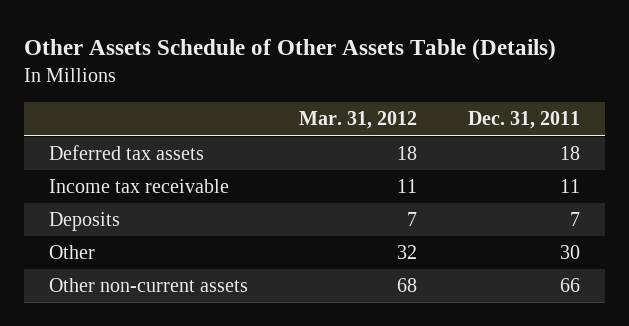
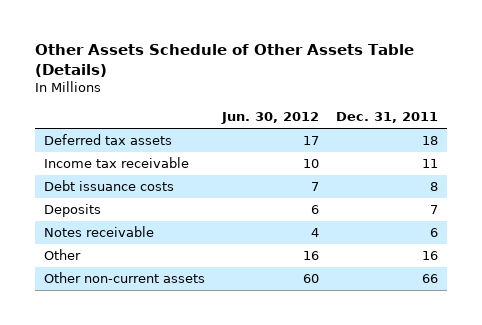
[298,111,417,130] Mar. 31, 2012 -> none
none -> [221,112,320,125] Jun. 30, 2012
none -> [44,180,175,192] Debt issuance costs
none -> [44,226,155,238] Notes receivable
[559,245,580,260] 30 -> [422,251,439,261] 16

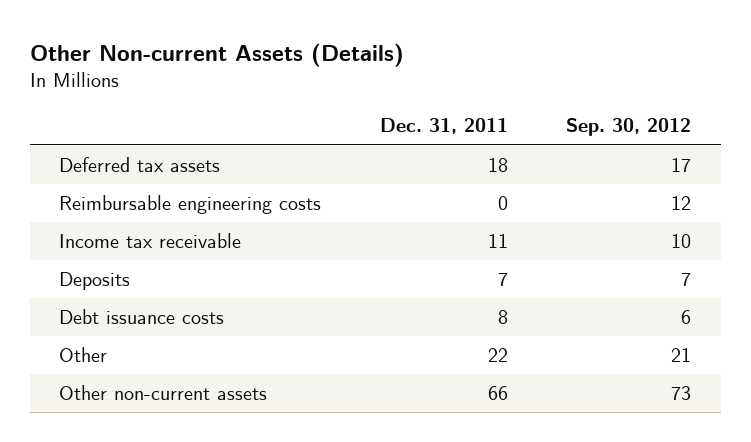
[35,44,415,78] Other Assets Schedule of Other Assets Table (Details) -> [30,42,405,67] Other Non-current Assets (Details)
[221,112,320,125] Jun. 30, 2012 -> none
none -> [566,118,692,137] Sep. 30, 2012
none -> [59,194,322,214] Reimbursable engineering costs
[44,226,155,238] Notes receivable -> none
[44,180,175,192] Debt issuance costs -> [59,308,225,324] Debt issuance costs
[422,251,439,261] 16 -> [487,347,508,362] 22

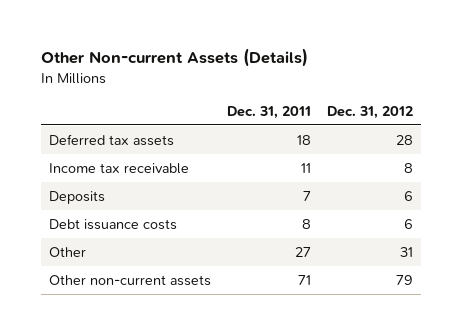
[566,118,692,137] Sep. 30, 2012 -> none
none -> [327,105,414,119] Dec. 31, 2012
[59,194,322,214] Reimbursable engineering costs -> none
[487,347,508,362] 22 -> [295,246,312,257] 27
[487,385,508,400] 66 -> [298,274,312,285] 71

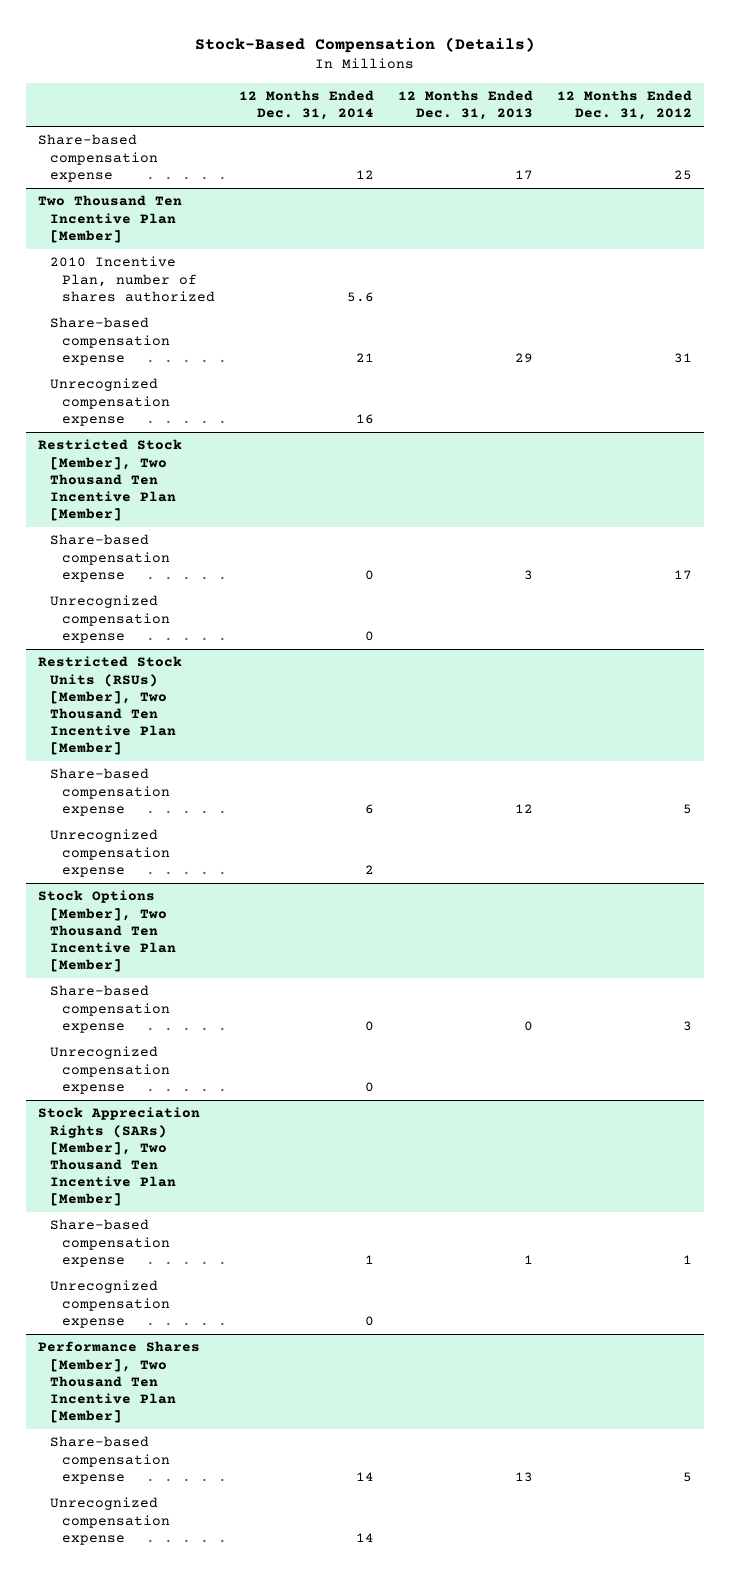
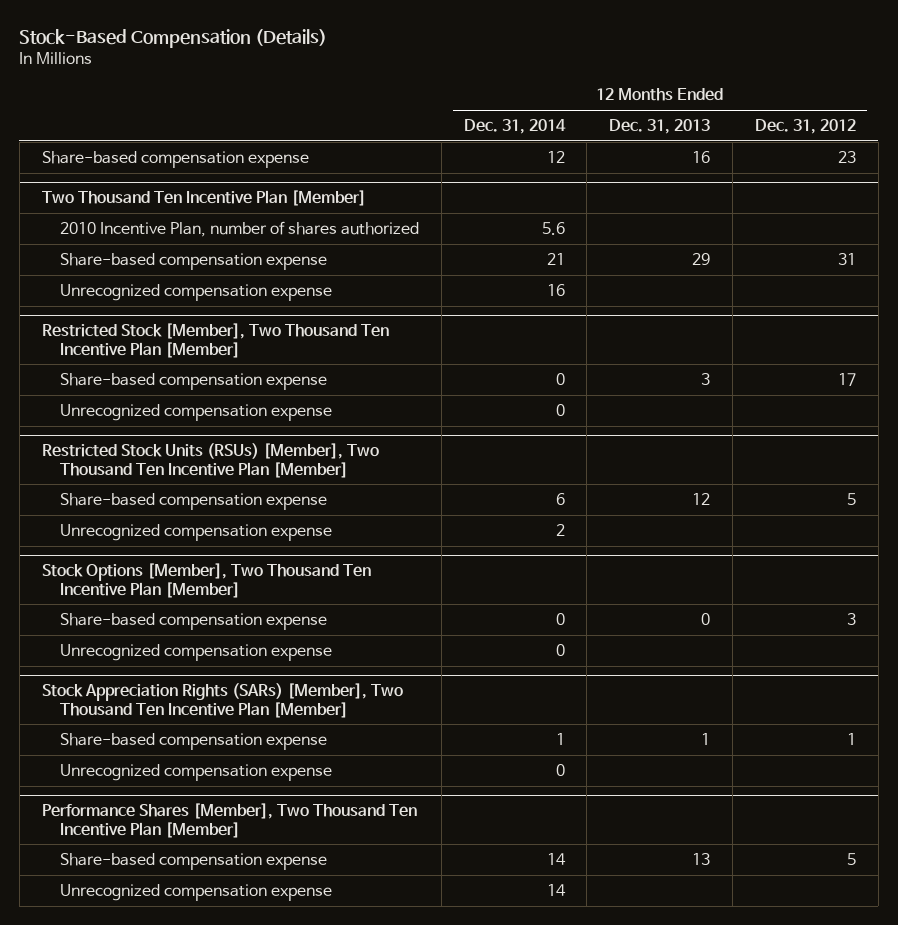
[514,169,533,180] 17 -> [692,150,711,163] 16
[673,169,692,180] 25 -> [837,150,856,163] 23

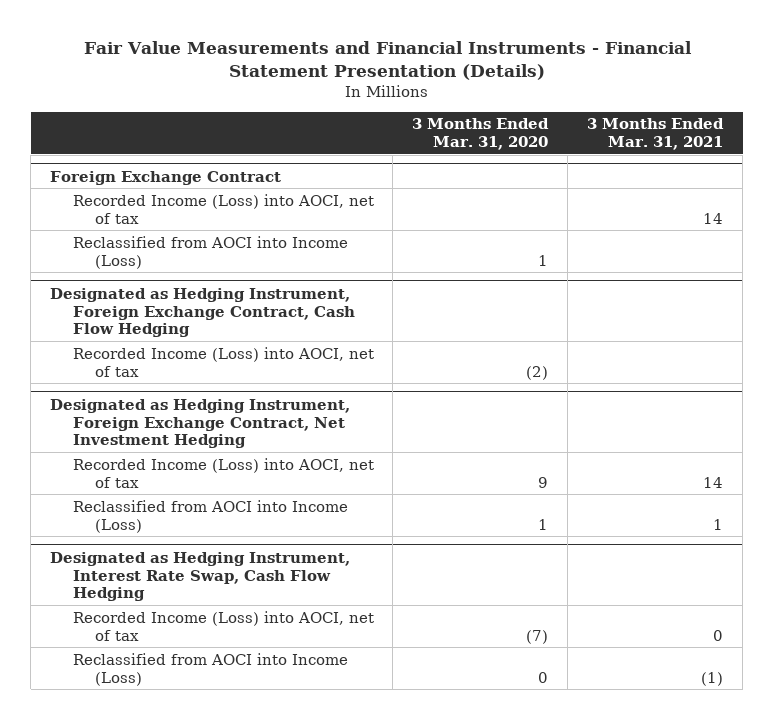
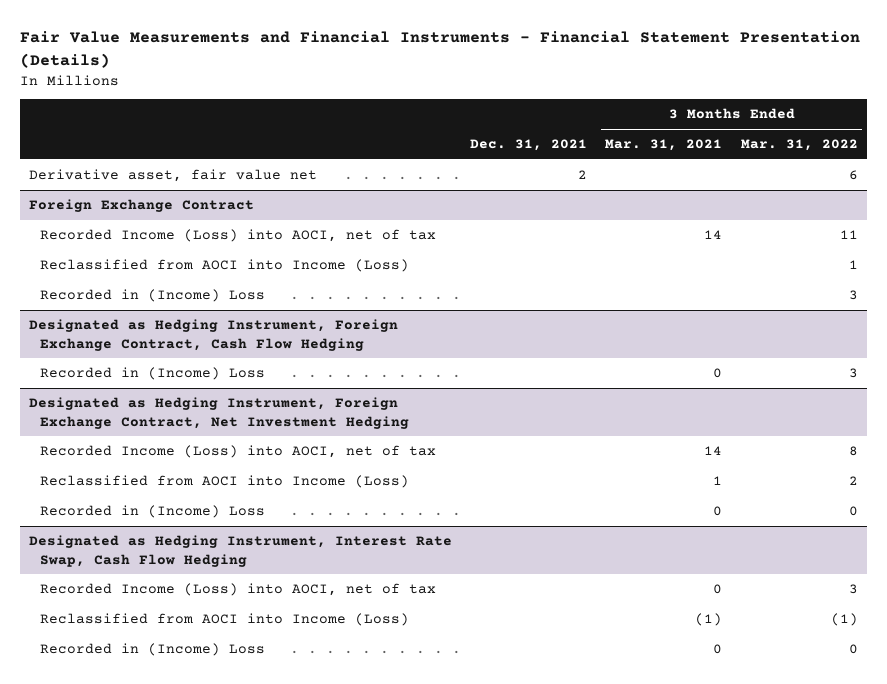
[412,118,550,151] 3 Months Ended Mar. 31, 2020 -> none
none -> [470,139,588,152] Dec. 31, 2021
none -> [740,139,858,152] Mar. 31, 2022
none -> [29,169,318,183] Derivative asset, fair value net
none -> [40,289,266,303] Recorded in (Income) Loss
[72,346,374,377] Recorded Income (Loss) into AOCI, net of tax -> none
none -> [40,367,266,381] Recorded in (Income) Loss
none -> [40,505,266,519] Recorded in (Income) Loss
none -> [40,643,266,657] Recorded in (Income) Loss

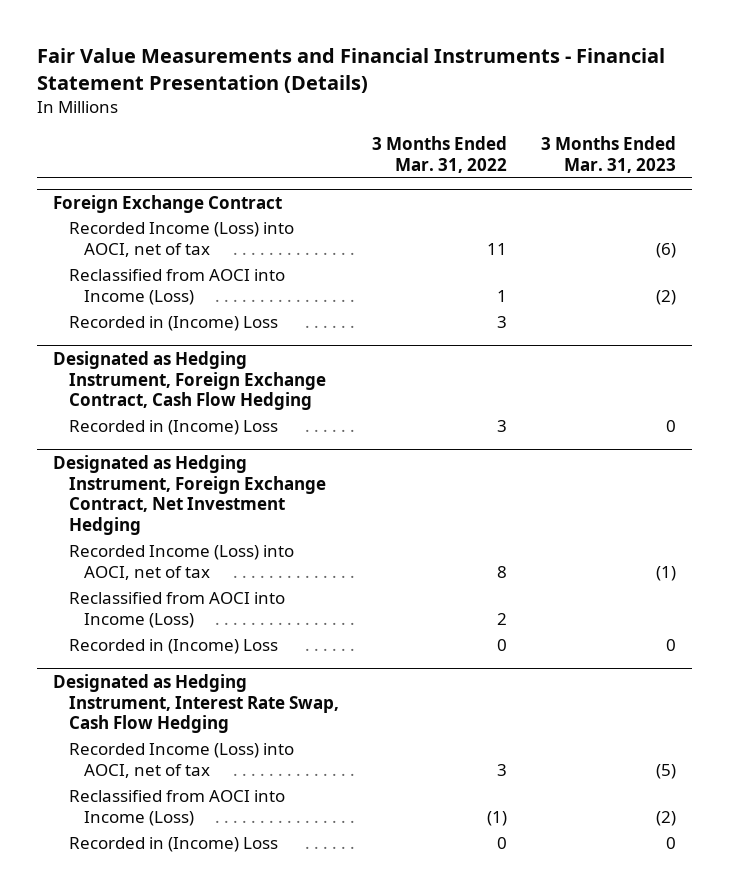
[470,139,588,152] Dec. 31, 2021 -> none
[605,139,723,152] Mar. 31, 2021 -> none
none -> [540,135,676,173] 3 Months Ended Mar. 31, 2023
[29,169,318,183] Derivative asset, fair value net -> none

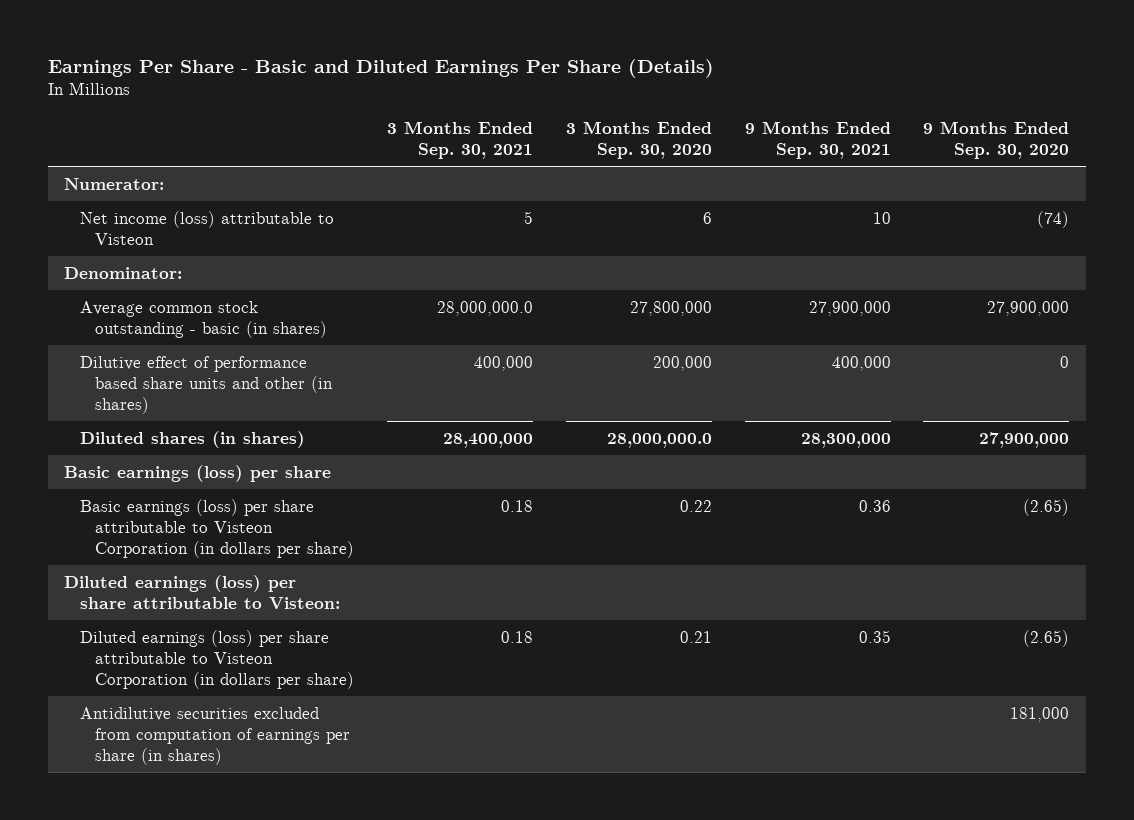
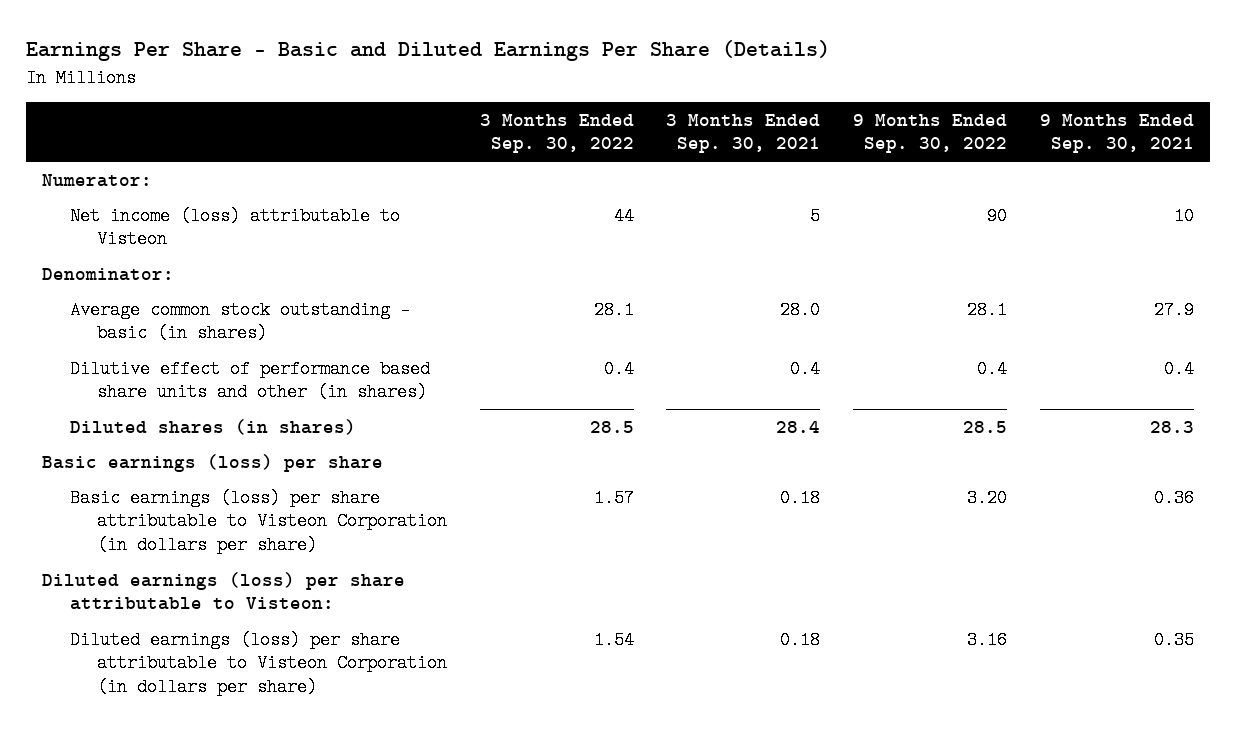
[565,121,712,160] 3 Months Ended Sep. 30, 2020 -> none
[923,121,1070,160] 9 Months Ended Sep. 30, 2020 -> none
none -> [479,113,634,154] 3 Months Ended Sep. 30, 2022
none -> [852,113,1007,154] 9 Months Ended Sep. 30, 2022
[437,300,534,316] 28,000,000.0 -> [780,300,821,319] 28.0
[808,300,891,316] 27,900,000 -> [1153,300,1194,319] 27.9
[474,355,534,371] 400,000 -> [790,359,821,378] 0.4
[831,355,891,371] 400,000 -> [1163,359,1194,378] 0.4
[443,432,534,448] 28,400,000 -> [776,420,821,433] 28.4
[800,432,891,448] 28,300,000 -> [1149,420,1194,433] 28.3
[79,706,351,765] Antidilutive securities excluded from computation of earnings per share (in shares) -> none

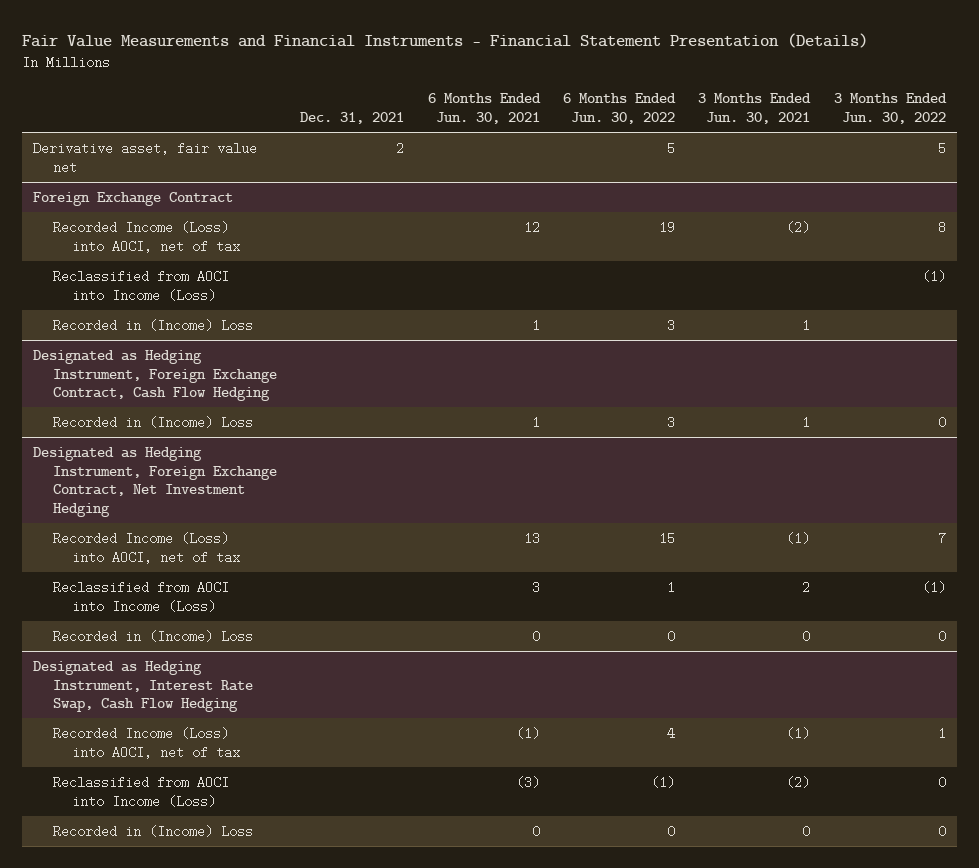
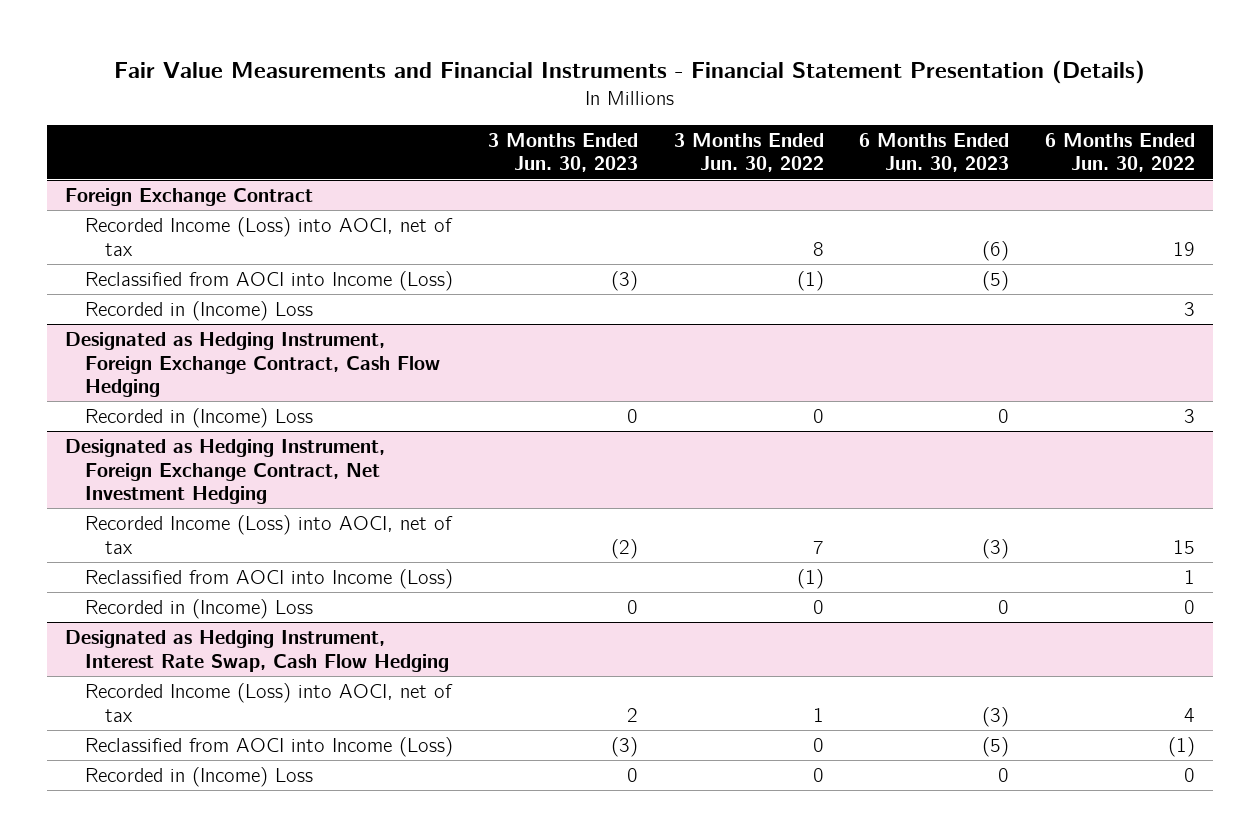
[300,111,405,124] Dec. 31, 2021 -> none
[427,93,541,124] 6 Months Ended Jun. 30, 2021 -> none
[698,93,812,124] 3 Months Ended Jun. 30, 2021 -> none
none -> [488,132,639,173] 3 Months Ended Jun. 30, 2023
none -> [859,132,1010,173] 6 Months Ended Jun. 30, 2023
[33,141,258,174] Derivative asset, fair value net -> none

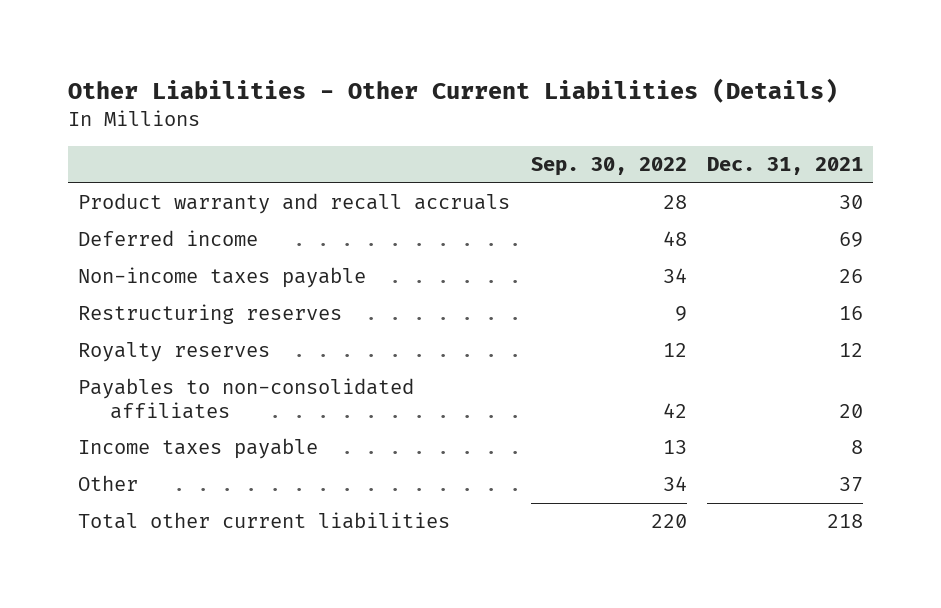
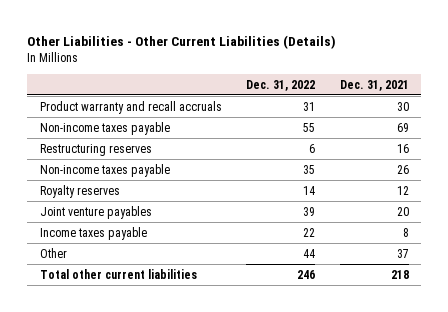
[530,157,687,177] Sep. 30, 2022 -> none
none -> [246,79,316,91] Dec. 31, 2022
[78,230,259,247] Deferred income -> [39,121,170,135] Non-income taxes payable
[78,267,367,289] Non-income taxes payable -> [39,163,170,177] Non-income taxes payable
[78,378,415,420] Payables to non-consolidated affiliates -> none
none -> [39,205,152,219] Joint venture payables

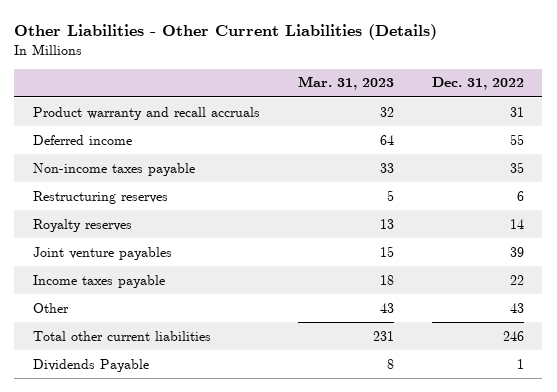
[339,79,409,91] Dec. 31, 2021 -> none
none -> [297,76,394,91] Mar. 31, 2023
[39,121,170,135] Non-income taxes payable -> [33,134,133,145] Deferred income
[39,143,152,156] Restructuring reserves -> [33,190,169,204] Restructuring reserves
[303,248,316,258] 44 -> [509,302,524,313] 43
none -> [33,358,150,372] Dividends Payable

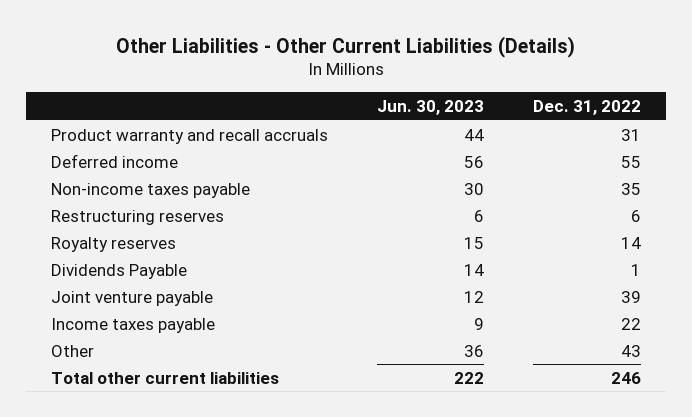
[297,76,394,91] Mar. 31, 2023 -> none
none -> [377,100,485,116] Jun. 30, 2023
[33,358,150,372] Dividends Payable -> [50,263,187,279] Dividends Payable
[33,246,173,260] Joint venture payables -> [50,290,213,306] Joint venture payable

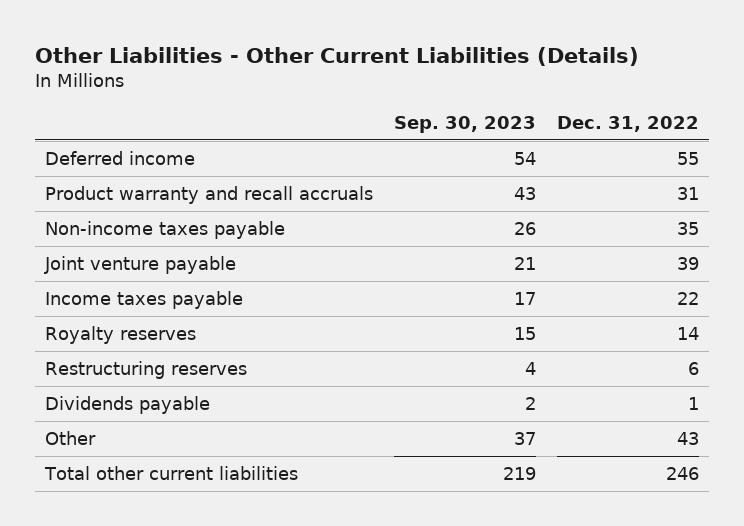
[377,100,485,116] Jun. 30, 2023 -> none
none -> [393,115,536,133] Sep. 30, 2023
[50,128,328,144] Product warranty and recall accruals -> [45,186,374,205] Product warranty and recall accruals
[50,263,187,279] Dividends Payable -> none
[50,236,176,252] Royalty reserves -> [45,326,197,345] Royalty reserves
[50,209,224,225] Restructuring reserves -> [45,361,248,380] Restructuring reserves
none -> [45,396,211,415] Dividends payable

